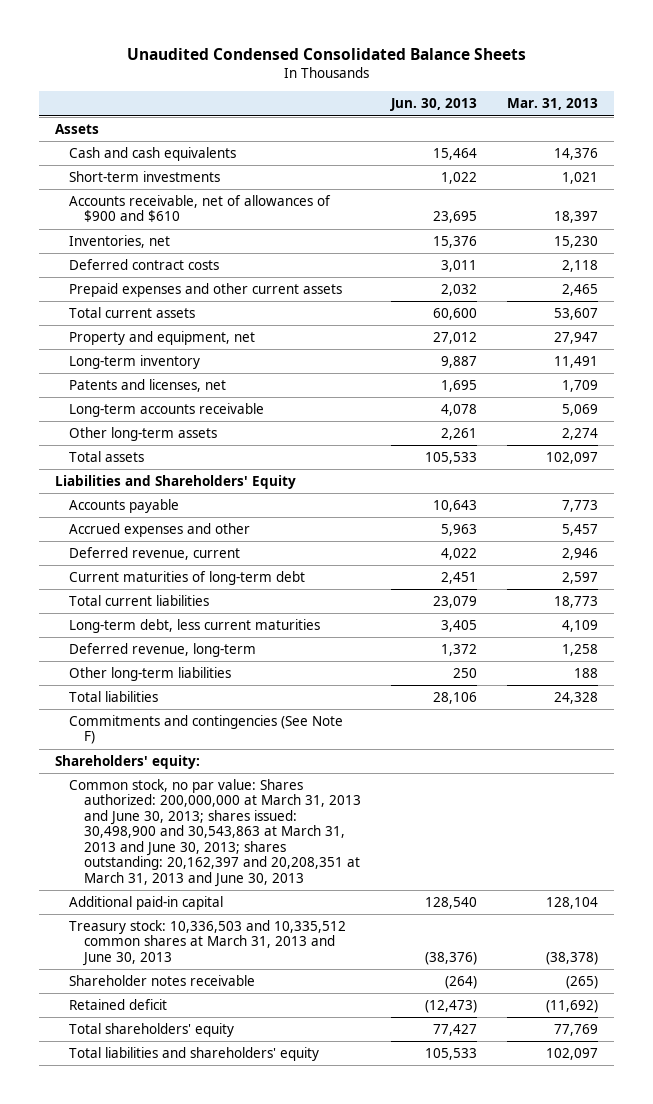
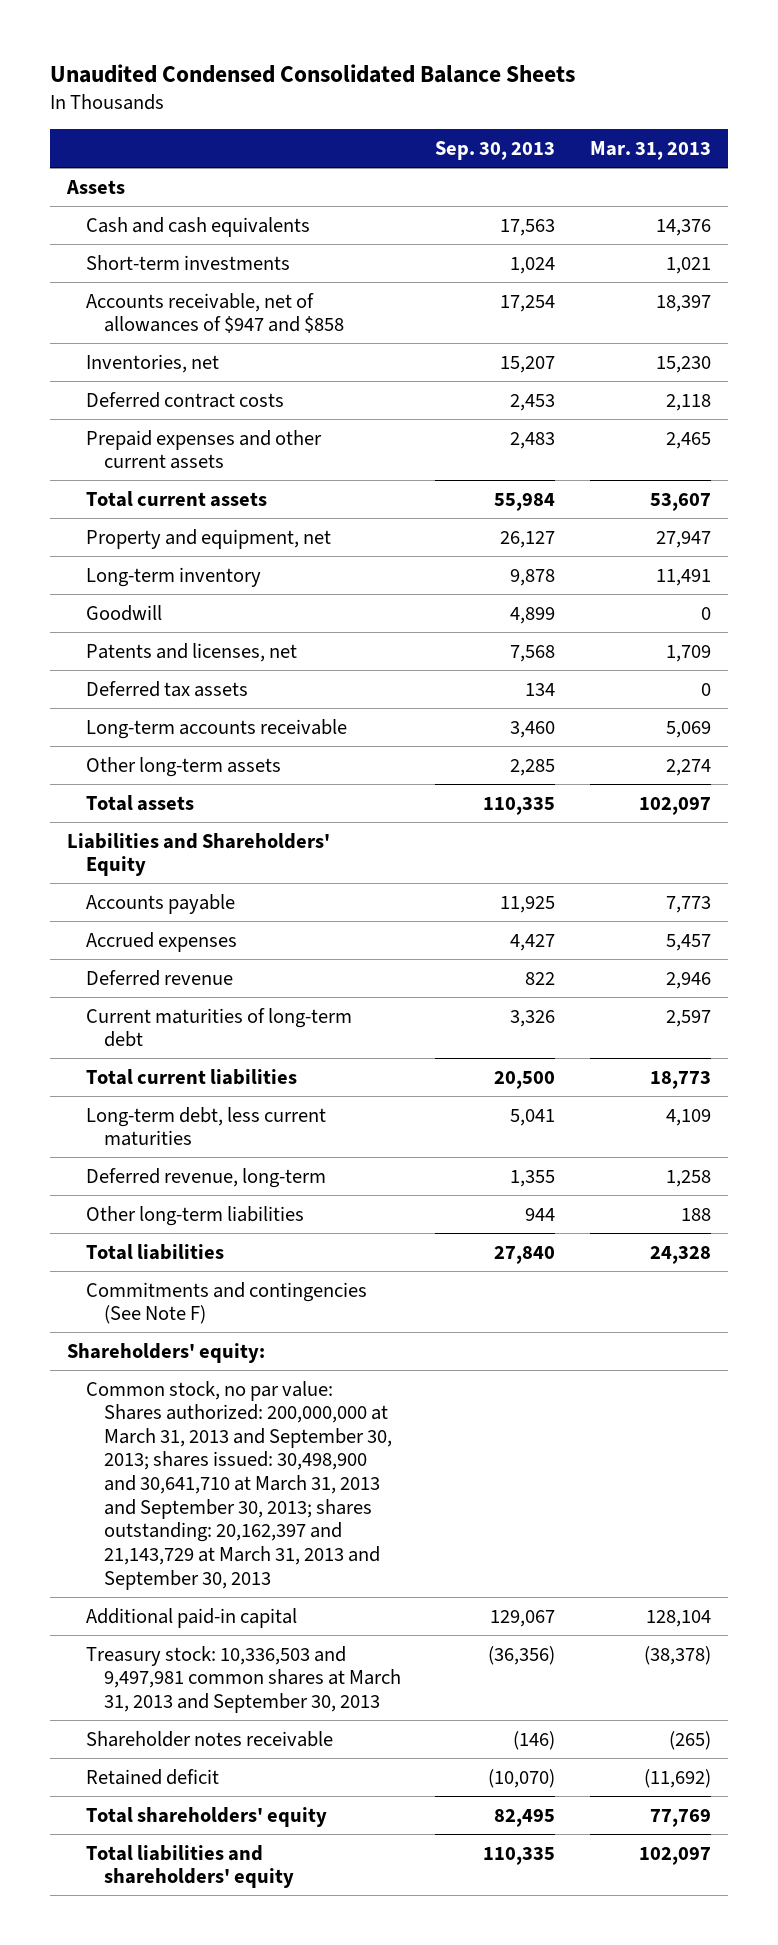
[389,98,477,112] Jun. 30, 2013 -> none
none -> [435,140,556,160] Sep. 30, 2013
[69,194,332,223] Accounts receivable, net of allowances of $900 and $610 -> [85,292,345,334] Accounts receivable, net of allowances of $947 and $858
none -> [85,604,162,621] Goodwill
none -> [85,680,248,697] Deferred tax assets
[69,522,251,537] Accrued expenses and other -> [85,931,237,952] Accrued expenses
[69,546,241,560] Deferred revenue, current -> [85,969,233,986] Deferred revenue
[69,778,361,887] Common stock, no par value: Shares authorized: 200,000,000 at March 31, 2013 and June 30, 2013; shares issued: 30,498,900 and 30,543,863 at March 31, 2013 and June 30, 2013; shares outstanding: 20,162,397 and 20,208,351 at March 31, 2013 and June 30, 2013 -> [85,1380,393,1590] Common stock, no par value: Shares authorized: 200,000,000 at March 31, 2013 and September 30, 2013; shares issued: 30,498,900 and 30,641,710 at March 31, 2013 and September 30, 2013; shares outstanding: 20,162,397 and 21,143,729 at March 31, 2013 and September 30, 2013
[69,919,347,966] Treasury stock: 10,336,503 and 10,335,512 common shares at March 31, 2013 and June 30, 2013 -> [85,1645,402,1713] Treasury stock: 10,336,503 and 9,497,981 common shares at March 31, 2013 and September 30, 2013

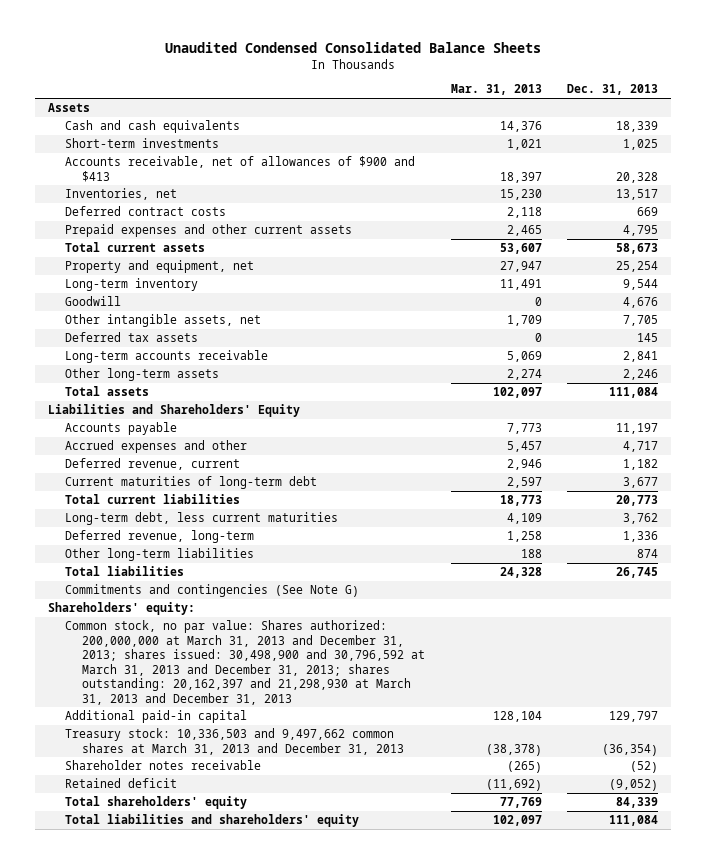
[435,140,556,160] Sep. 30, 2013 -> none
none -> [567,84,659,96] Dec. 31, 2013
[85,292,345,334] Accounts receivable, net of allowances of $947 and $858 -> [65,156,416,182] Accounts receivable, net of allowances of $900 and $413
[85,642,297,662] Patents and licenses, net -> [65,314,262,328] Other intangible assets, net
[85,931,237,952] Accrued expenses -> [65,440,248,454] Accrued expenses and other
[85,969,233,986] Deferred revenue -> [65,458,241,471] Deferred revenue, current
[85,1281,367,1325] Commitments and contingencies (See Note F) -> [65,584,360,598] Commitments and contingencies (See Note G)
[85,1380,393,1590] Common stock, no par value: Shares authorized: 200,000,000 at March 31, 2013 and September 30, 2013; shares issued: 30,498,900 and 30,641,710 at March 31, 2013 and September 30, 2013; shares outstanding: 20,162,397 and 21,143,729 at March 31, 2013 and September 30, 2013 -> [65,620,426,705] Common stock, no par value: Shares authorized: 200,000,000 at March 31, 2013 and December 31, 2013; shares issued: 30,498,900 and 30,796,592 at March 31, 2013 and December 31, 2013; shares outstanding: 20,162,397 and 21,298,930 at March 31, 2013 and December 31, 2013
[85,1645,402,1713] Treasury stock: 10,336,503 and 9,497,981 common shares at March 31, 2013 and September 30, 2013 -> [65,728,405,755] Treasury stock: 10,336,503 and 9,497,662 common shares at March 31, 2013 and December 31, 2013

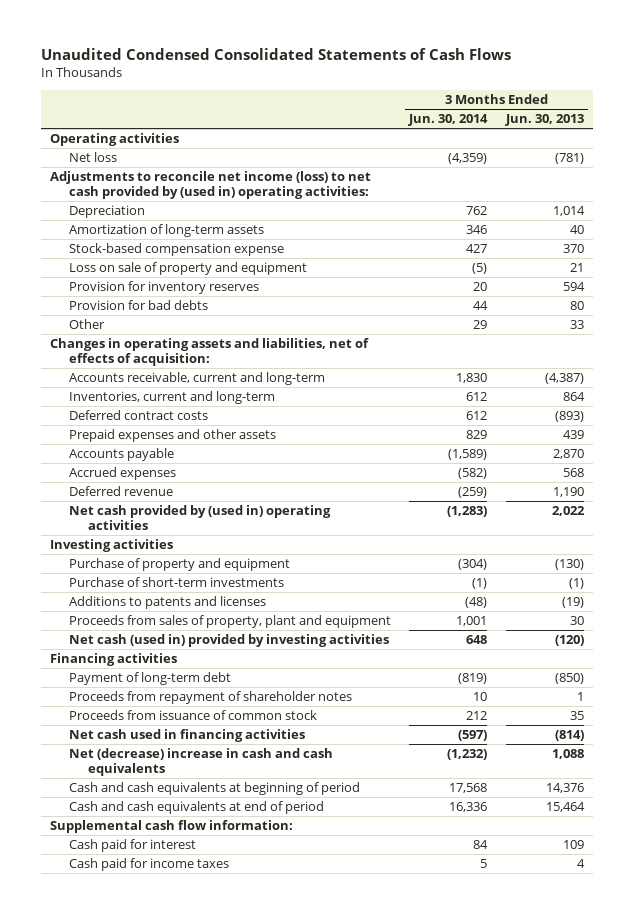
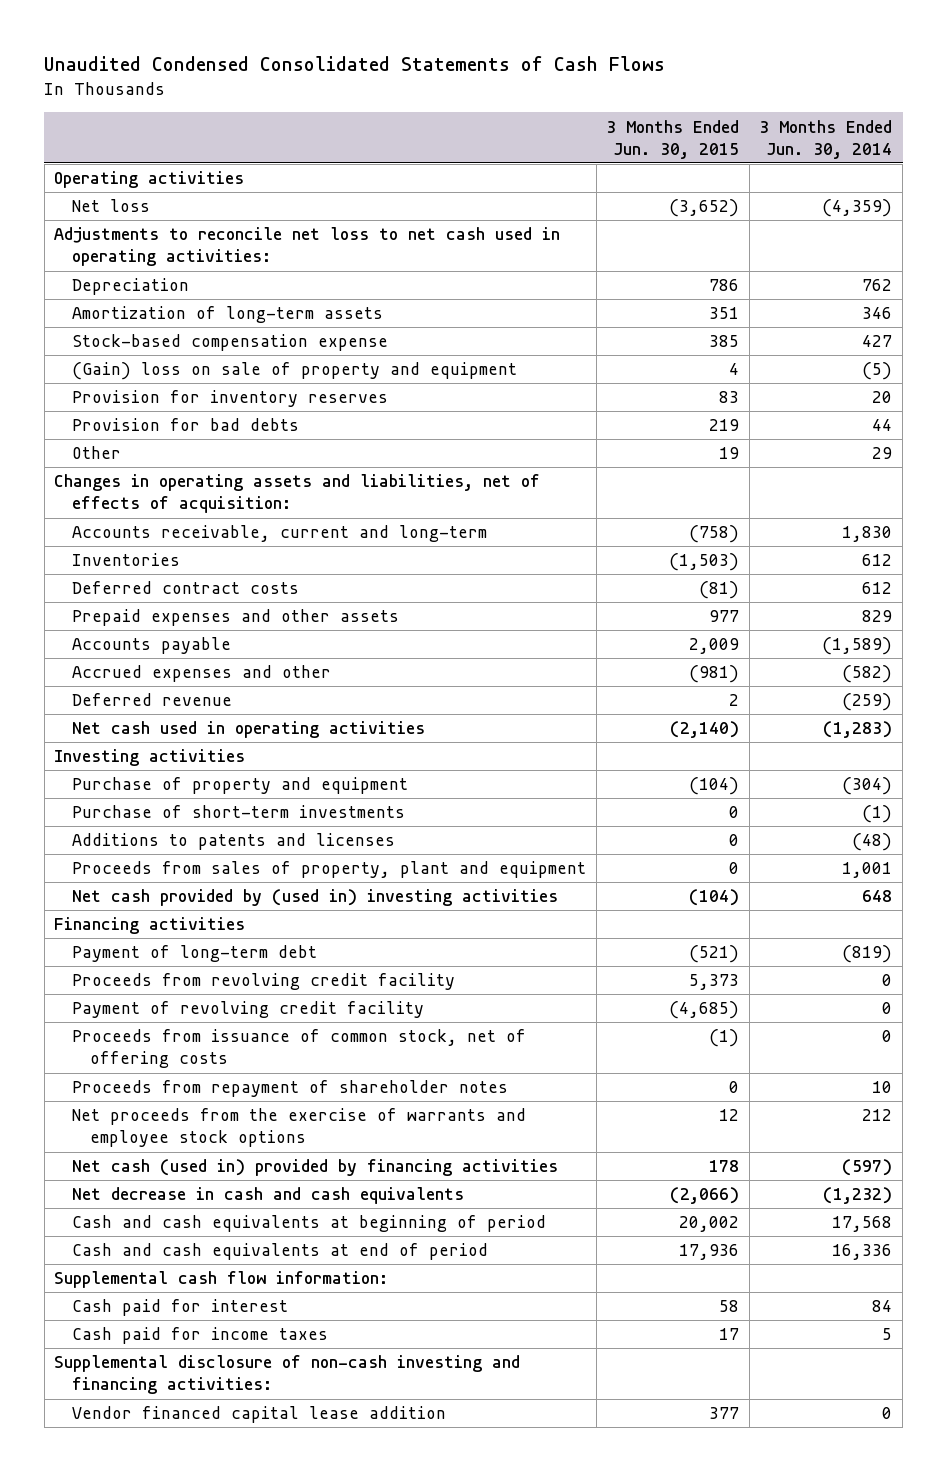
[504,114,584,127] Jun. 30, 2013 -> none
none -> [606,119,740,159] 3 Months Ended Jun. 30, 2015
[49,171,371,200] Adjustments to reconcile net income (loss) to net cash provided by (used in) operating activities: -> [54,227,561,267] Adjustments to reconcile net loss to net cash used in operating activities:
[68,262,307,276] Loss on sale of property and equipment -> [72,362,518,381] (Gain) loss on sale of property and equipment
[68,391,275,405] Inventories, current and long-term -> [72,553,181,567] Inventories
[68,467,176,481] Accrued expenses -> [72,665,332,683] Accrued expenses and other
[68,505,331,531] Net cash provided by (used in) operating activities -> [72,721,426,739] Net cash used in operating activities
[68,634,389,648] Net cash (used in) provided by investing activities -> [72,889,559,907] Net cash provided by (used in) investing activities
none -> [72,973,456,991] Proceeds from revolving credit facility
none -> [72,1001,425,1019] Payment of revolving credit facility
none -> [72,1029,527,1069] Proceeds from issuance of common stock, net of offering costs
[68,710,317,721] Proceeds from issuance of common stock -> [72,1108,527,1148] Net proceeds from the exercise of warrants and employee stock options
[68,729,305,743] Net cash used in financing activities -> [72,1159,559,1177] Net cash (used in) provided by financing activities
[68,748,333,777] Net (decrease) increase in cash and cash equivalents -> [72,1187,465,1205] Net decrease in cash and cash equivalents
none -> [54,1355,521,1395] Supplemental disclosure of non-cash investing and financing activities:
none -> [72,1406,447,1424] Vendor financed capital lease addition

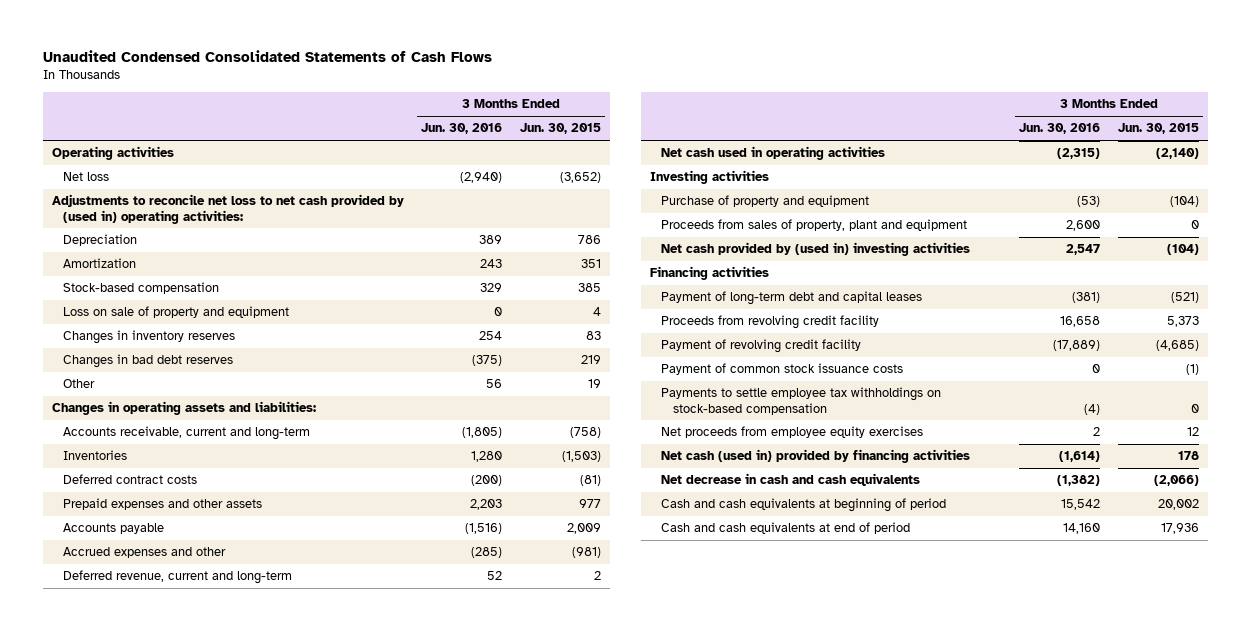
[759,119,893,159] 3 Months Ended Jun. 30, 2014 -> none
none -> [421,123,503,135] Jun. 30, 2016
[54,227,561,267] Adjustments to reconcile net loss to net cash used in operating activities: -> [51,194,404,224] Adjustments to reconcile net loss to net cash provided by (used in) operating activities:
[72,306,384,324] Amortization of long-term assets -> [63,258,137,269] Amortization
[72,334,389,352] Stock-based compensation expense -> [63,282,220,295] Stock-based compensation
[72,362,518,381] (Gain) loss on sale of property and equipment -> [63,306,290,319] Loss on sale of property and equipment
[72,390,389,408] Provision for inventory reserves -> [63,330,236,345] Changes in inventory reserves
[72,418,300,432] Provision for bad debts -> [63,354,234,369] Changes in bad debt reserves
[54,474,541,514] Changes in operating assets and liabilities, net of effects of acquisition: -> [51,401,316,416] Changes in operating assets and liabilities:
[72,693,233,707] Deferred revenue -> [63,570,293,585] Deferred revenue, current and long-term
[72,805,406,819] Purchase of short-term investments -> none
[72,833,396,851] Additions to patents and licenses -> none
[72,945,318,963] Payment of long-term debt -> [661,291,923,306] Payment of long-term debt and capital leases
[72,1080,509,1098] Proceeds from repayment of shareholder notes -> none
[72,1029,527,1069] Proceeds from issuance of common stock, net of offering costs -> [661,363,904,376] Payment of common stock issuance costs
none -> [661,387,942,415] Payments to settle employee tax withholdings on stock-based compensation
[72,1108,527,1148] Net proceeds from the exercise of warrants and employee stock options -> [661,426,924,439] Net proceeds from employee equity exercises
[54,1271,389,1289] Supplemental cash flow information: -> none
[72,1299,289,1317] Cash paid for interest -> none
[72,1327,329,1345] Cash paid for income taxes -> none
[54,1355,521,1395] Supplemental disclosure of non-cash investing and financing activities: -> none
[72,1406,447,1424] Vendor financed capital lease addition -> none

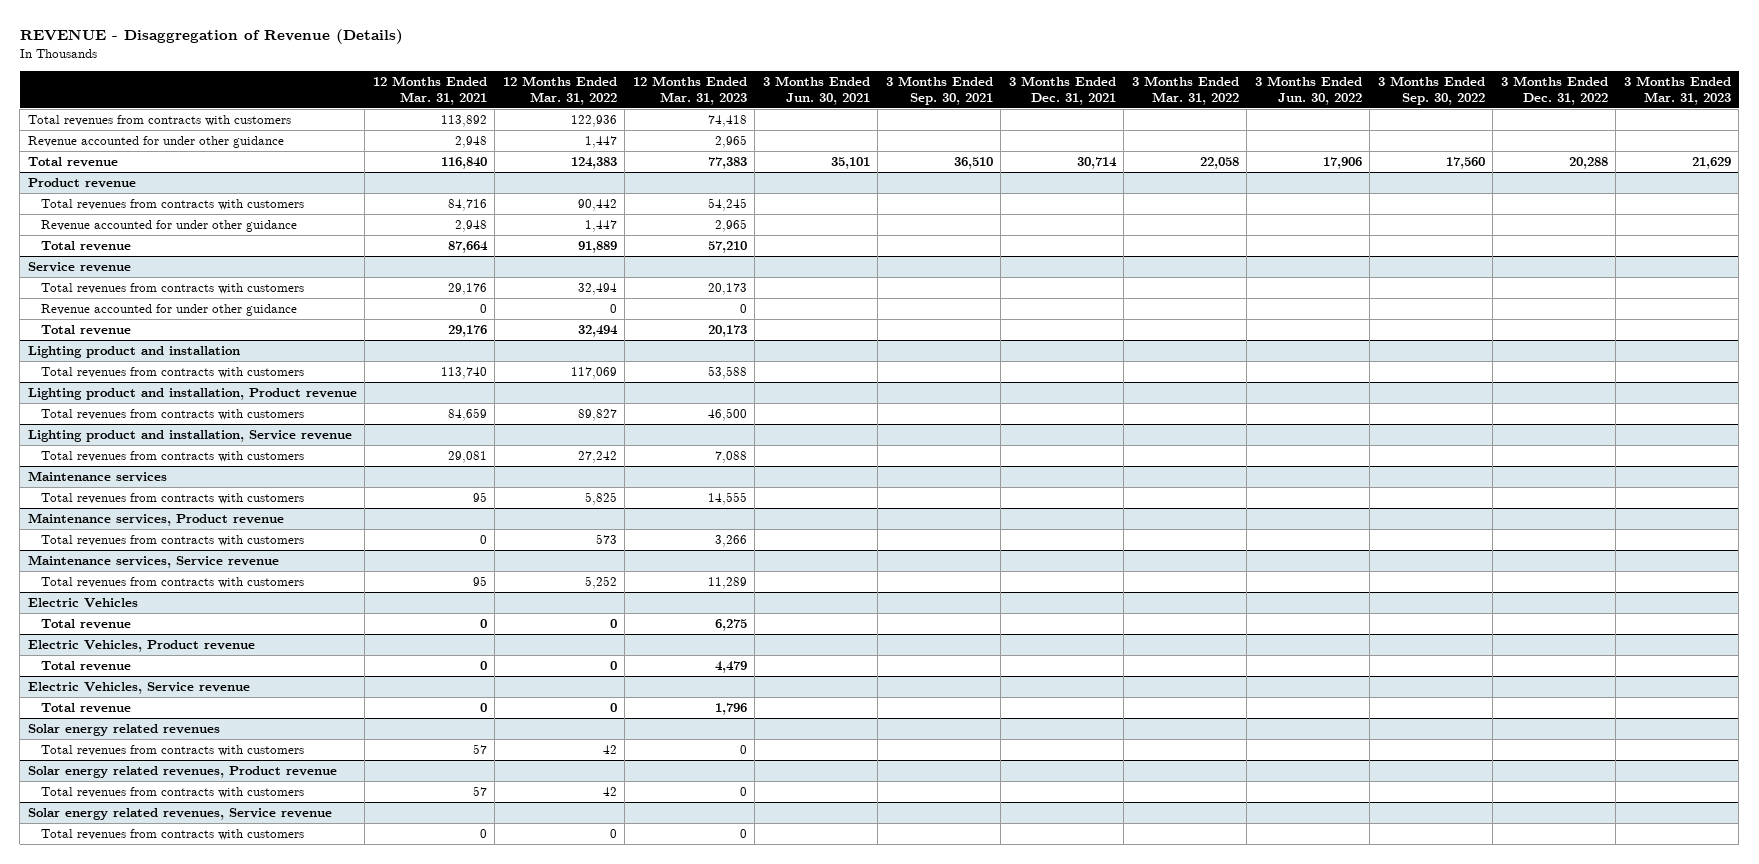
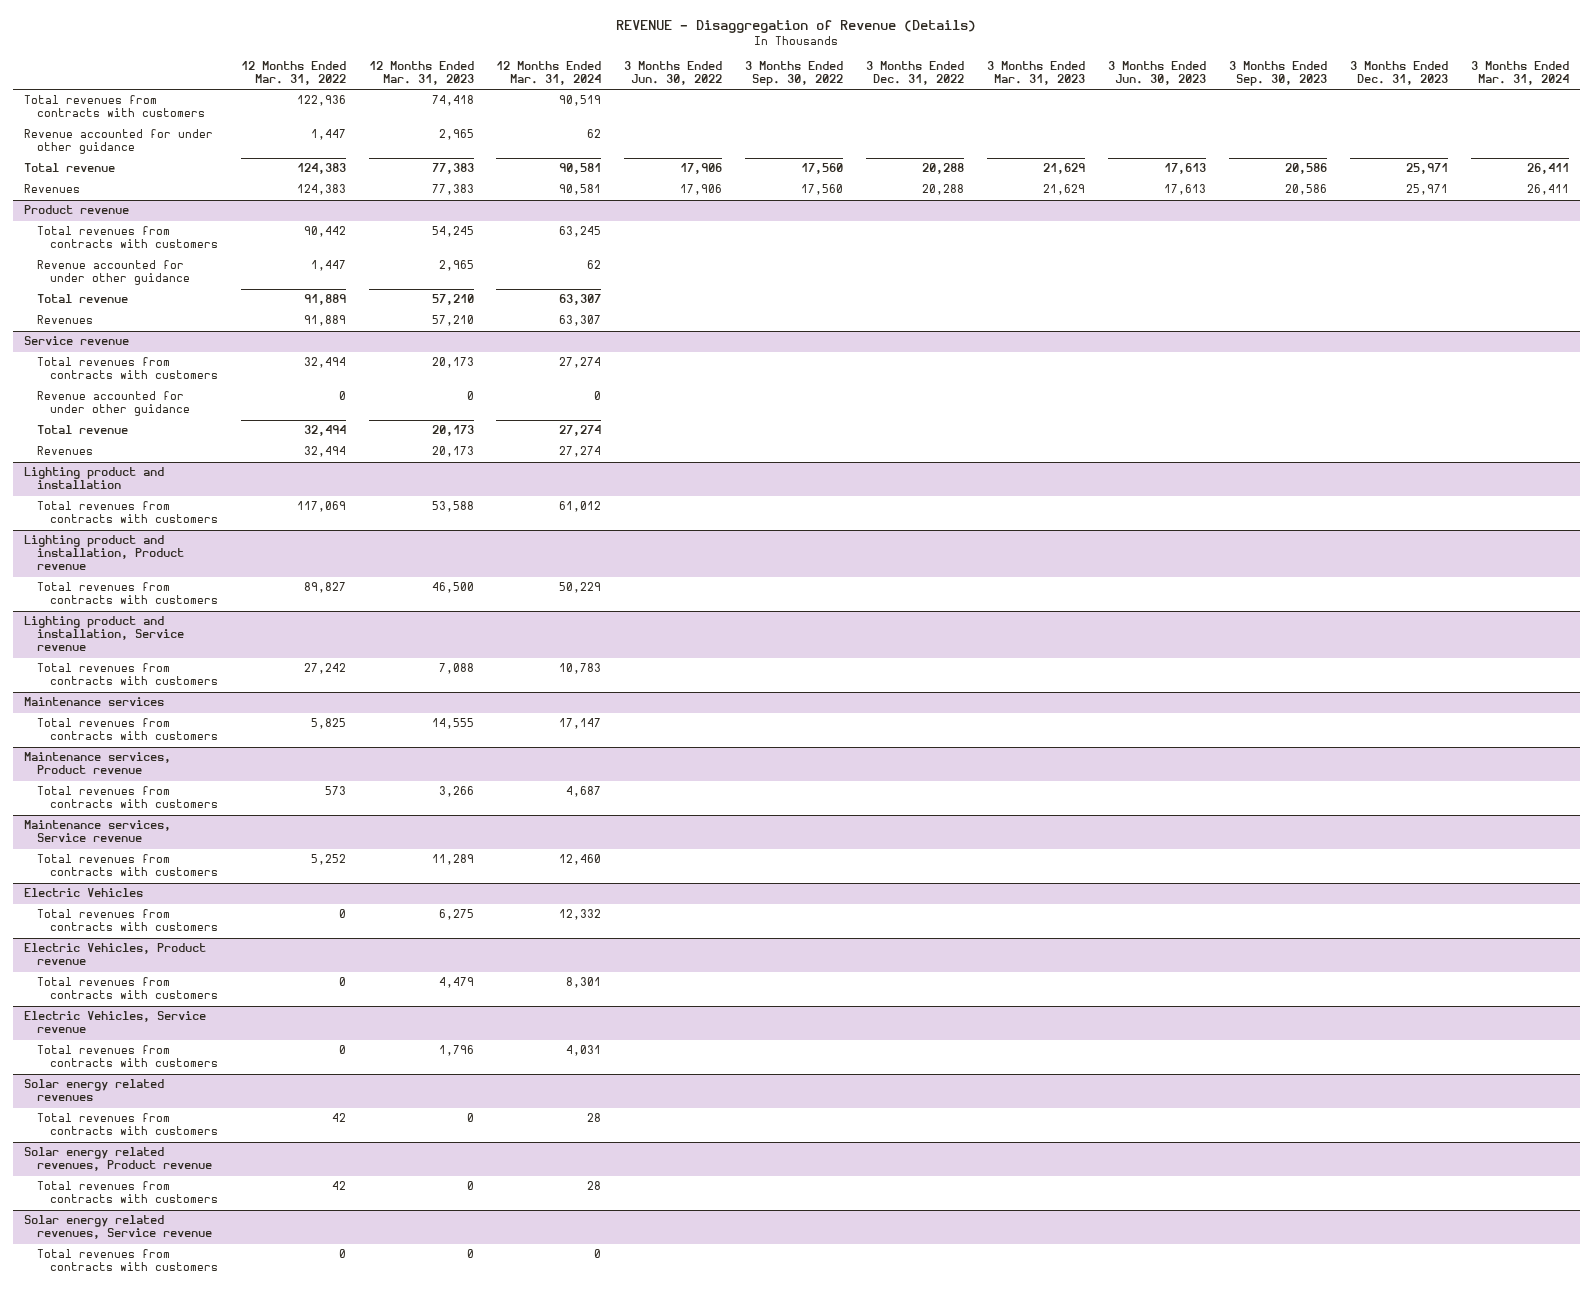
[372,76,487,106] 12 Months Ended Mar. 31, 2021 -> none
[762,76,870,106] 3 Months Ended Jun. 30, 2021 -> none
[885,76,993,106] 3 Months Ended Sep. 30, 2021 -> none
[1008,76,1116,106] 3 Months Ended Dec. 31, 2021 -> none
[1131,76,1239,106] 3 Months Ended Mar. 31, 2022 -> none
none -> [496,60,602,85] 12 Months Ended Mar. 31, 2024
none -> [1107,60,1206,85] 3 Months Ended Jun. 30, 2023
none -> [1228,60,1327,86] 3 Months Ended Sep. 30, 2023
none -> [1349,60,1448,85] 3 Months Ended Dec. 31, 2023
none -> [1470,60,1569,85] 3 Months Ended Mar. 31, 2024
none -> [24,184,81,194] Revenues
none -> [37,315,94,325] Revenues
none -> [37,446,94,456] Revenues
[41,618,132,629] Total revenue -> [37,909,218,932] Total revenues from contracts with customers
[41,660,132,671] Total revenue -> [37,977,218,1000] Total revenues from contracts with customers
[41,702,132,713] Total revenue -> [37,1045,218,1068] Total revenues from contracts with customers

